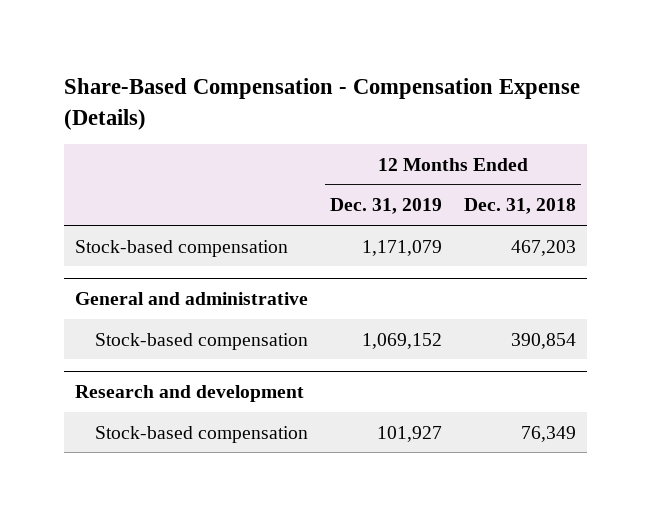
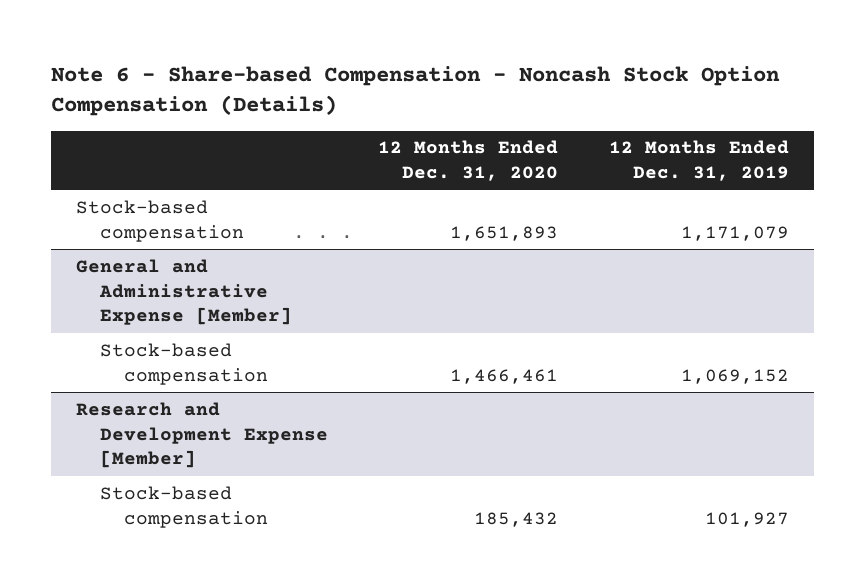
[63,78,580,130] Share-Based Compensation - Compensation Expense (Details) -> [50,65,780,117] Note 6 - Share-based Compensation - Noncash Stock Option Compensation (Details)
[463,198,576,215] Dec. 31, 2018 -> none
none -> [378,140,559,182] 12 Months Ended Dec. 31, 2020
[74,291,308,305] General and administrative -> [75,258,292,326] General and Administrative Expense [Member]
[74,384,304,402] Research and development -> [75,401,328,469] Research and Development Expense [Member]

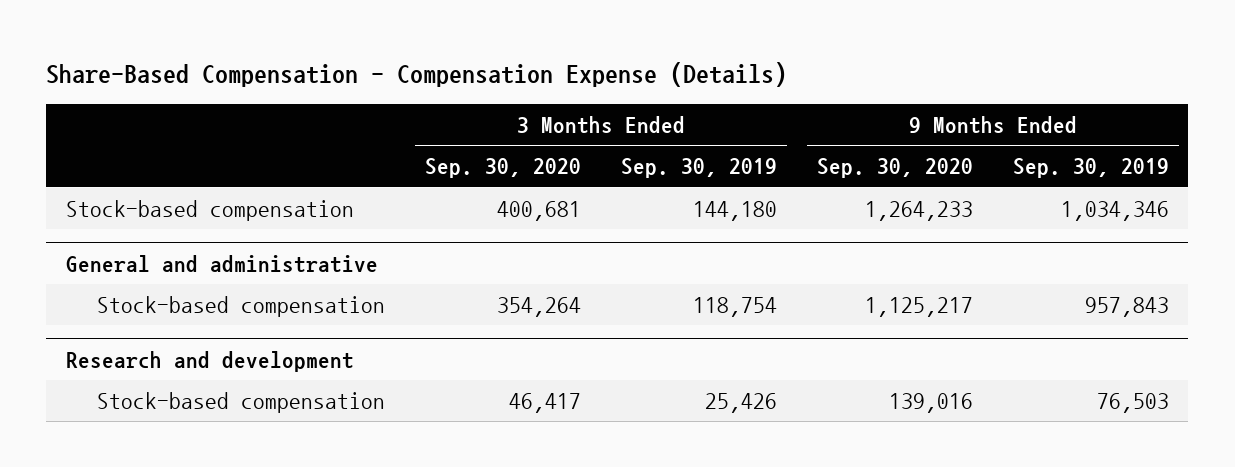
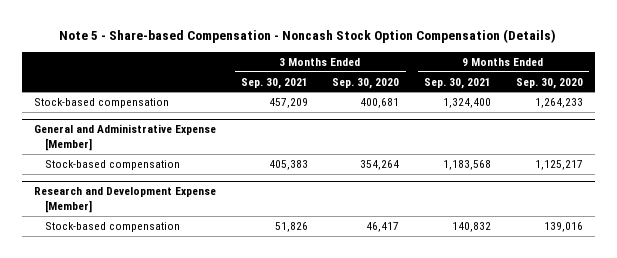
[46,61,788,87] Share-Based Compensation - Compensation Expense (Details) -> [59,28,557,43] Note 5 - Share-based Compensation - Noncash Stock Option Compensation (Details)
[620,158,777,179] Sep. 30, 2019 -> none
[1012,158,1169,179] Sep. 30, 2019 -> none
none -> [240,77,308,89] Sep. 30, 2021
none -> [424,77,492,89] Sep. 30, 2021
[66,254,379,273] General and administrative -> [34,124,217,152] General and Administrative Expense [Member]
[66,350,355,372] Research and development -> [34,187,217,214] Research and Development Expense [Member]

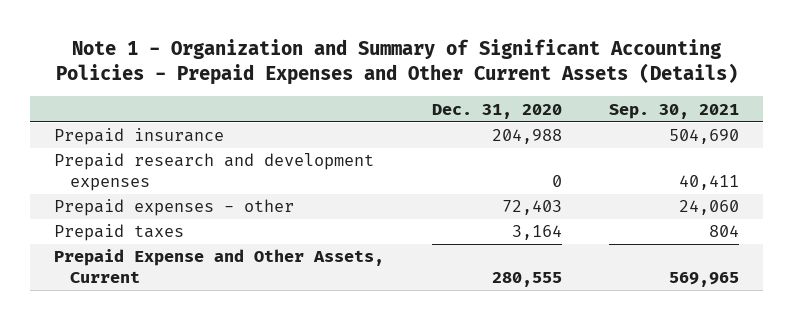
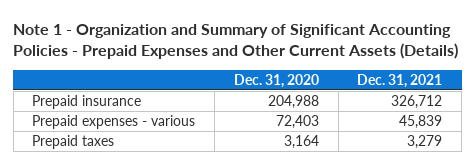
[609,103,740,119] Sep. 30, 2021 -> none
none -> [357,73,443,88] Dec. 31, 2021
[53,153,374,192] Prepaid research and development expenses -> none
[53,199,294,217] Prepaid expenses - other -> [32,114,196,129] Prepaid expenses - various
[53,249,384,284] Prepaid Expense and Other Assets, Current -> none

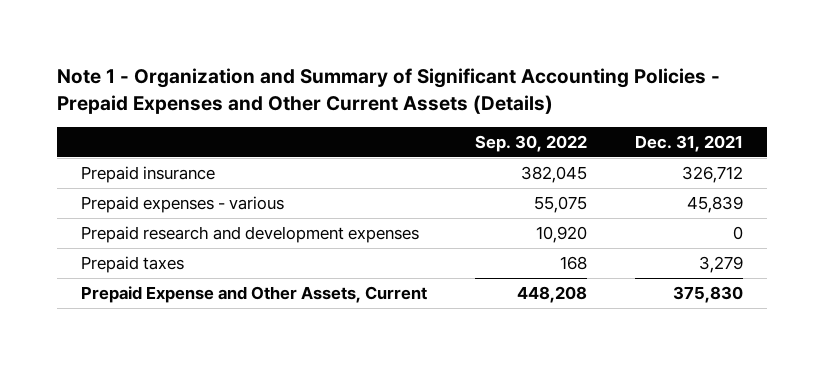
[233,73,319,88] Dec. 31, 2020 -> none
none -> [474,135,587,153] Sep. 30, 2022
none -> [80,225,419,243] Prepaid research and development expenses
none -> [80,285,427,303] Prepaid Expense and Other Assets, Current

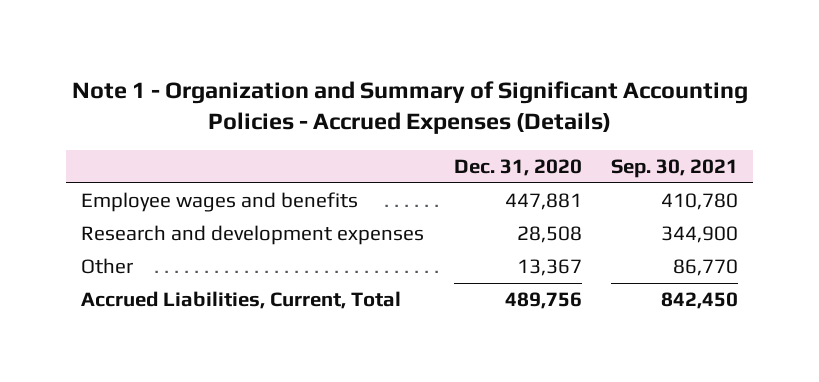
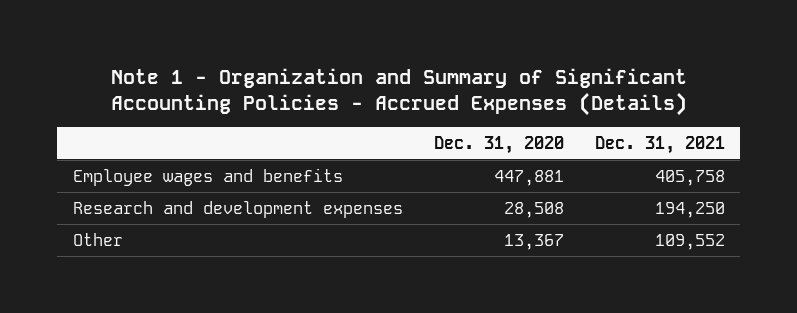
[610,158,738,178] Sep. 30, 2021 -> none
none -> [594,135,725,154] Dec. 31, 2021
[81,290,402,309] Accrued Liabilities, Current, Total -> none

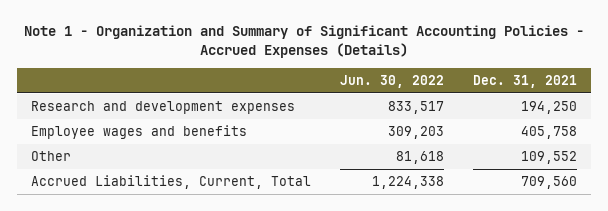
[433,135,564,154] Dec. 31, 2020 -> none
none -> [340,74,445,88] Jun. 30, 2022
[72,167,343,186] Employee wages and benefits -> [31,125,248,140] Employee wages and benefits
none -> [31,175,312,190] Accrued Liabilities, Current, Total

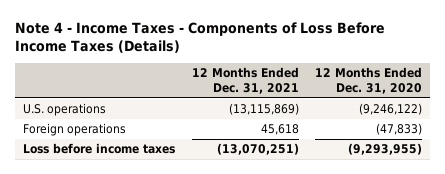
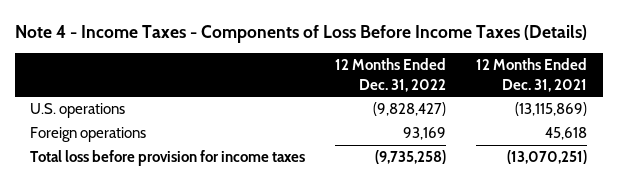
[314,66,422,94] 12 Months Ended Dec. 31, 2020 -> none
none -> [335,58,447,92] 12 Months Ended Dec. 31, 2022
[23,143,176,155] Loss before income taxes -> [29,150,305,167] Total loss before provision for income taxes

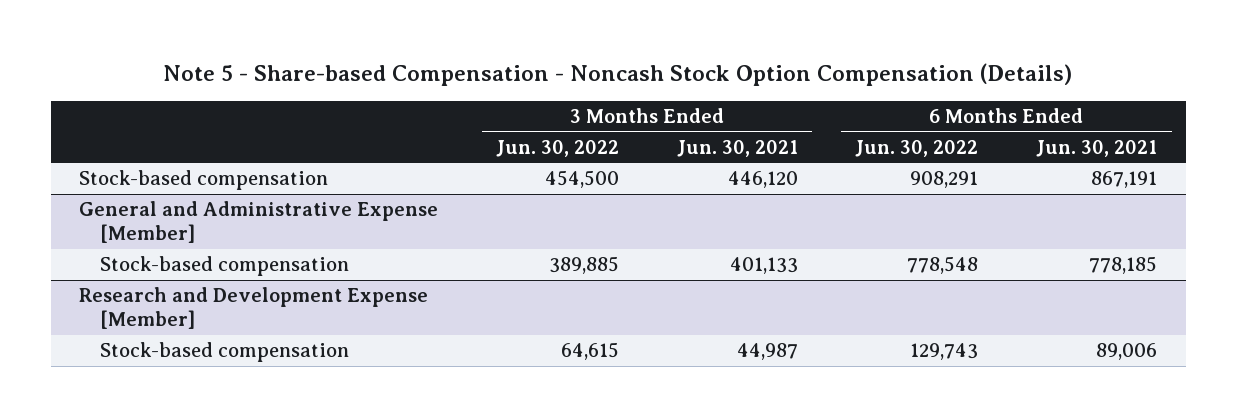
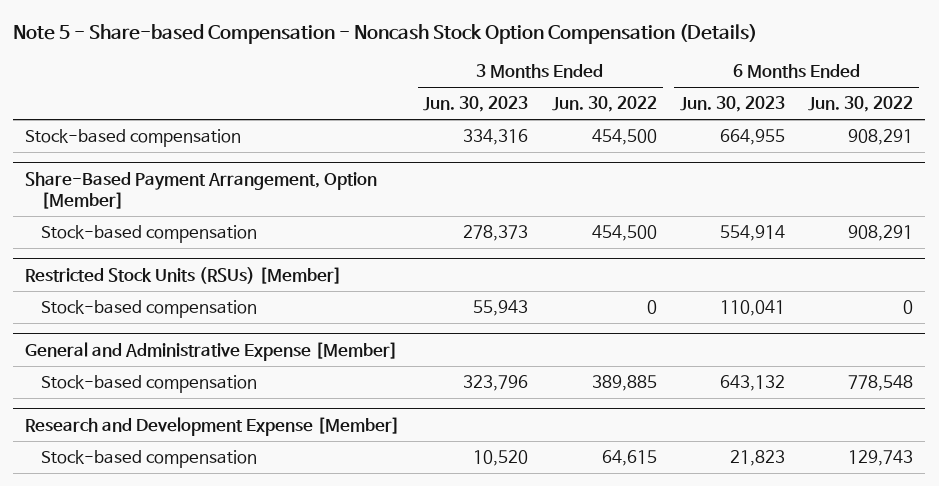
[676,139,798,157] Jun. 30, 2021 -> none
[1036,139,1158,157] Jun. 30, 2021 -> none
none -> [423,96,529,113] Jun. 30, 2023
none -> [680,96,786,113] Jun. 30, 2023
none -> [25,171,378,209] Share-Based Payment Arrangement, Option [Member]
none -> [41,224,258,243] Stock-based compensation
none -> [25,266,343,284] Restricted Stock Units (RSUs) [Member]
none -> [41,299,258,318] Stock-based compensation

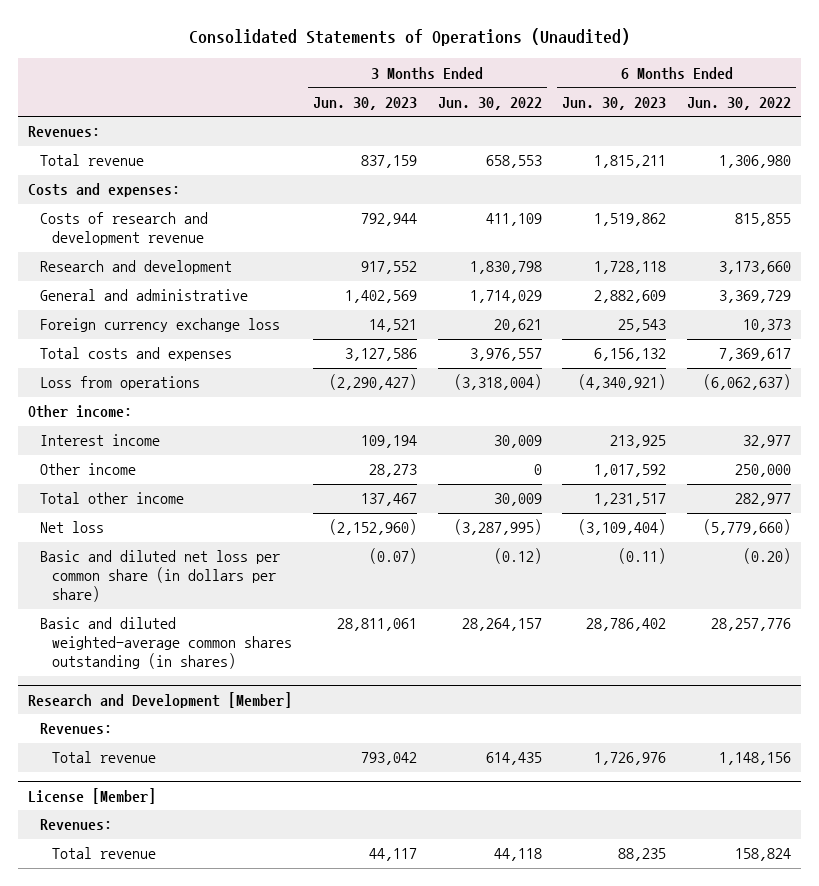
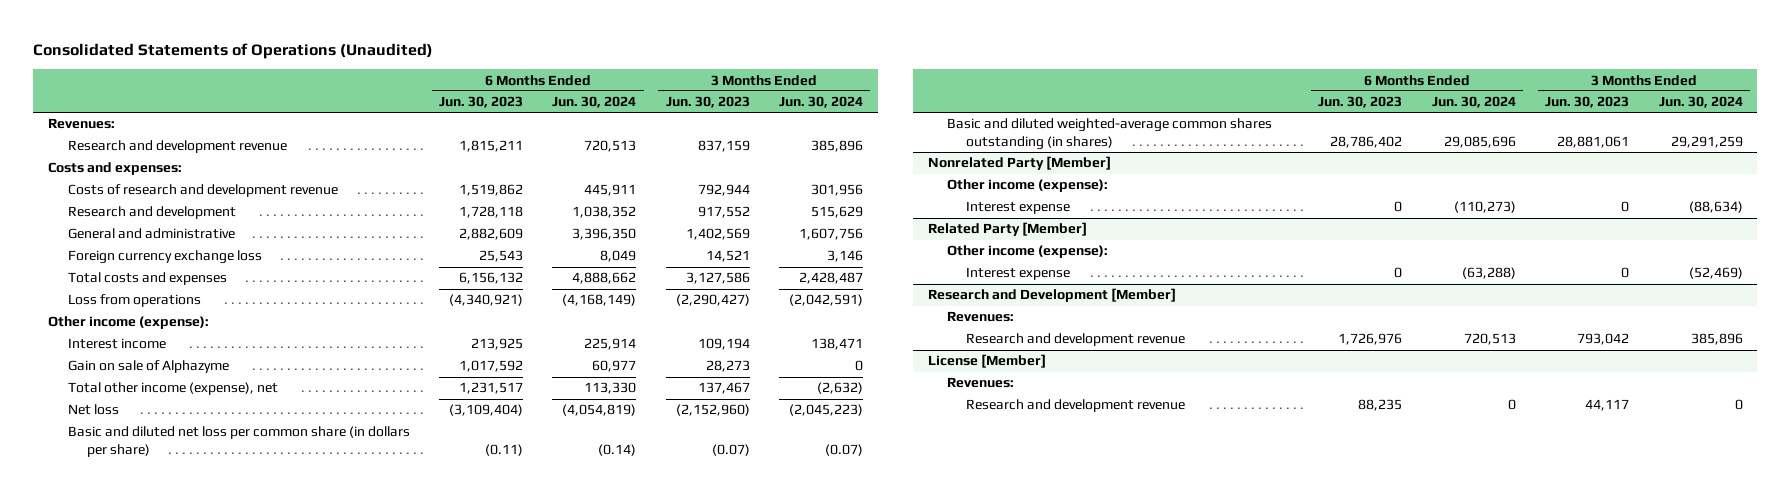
[437,96,542,110] Jun. 30, 2022 -> none
[686,96,791,110] Jun. 30, 2022 -> none
none -> [552,96,637,109] Jun. 30, 2024
none -> [779,96,864,109] Jun. 30, 2024
[40,154,145,167] Total revenue -> [67,140,287,154] Research and development revenue
[28,405,133,419] Other income: -> [48,316,210,330] Other income (expense):
[40,463,137,476] Other income -> [67,360,229,374] Gain on sale of Alphazyme
[40,492,185,505] Total other income -> [67,382,278,396] Total other income (expense), net
[337,618,418,632] 28,811,061 -> [1557,136,1630,149] 28,881,061
none -> [927,156,1111,171] Nonrelated Party [Member]
none -> [946,179,1108,193] Other income (expense):
none -> [966,201,1071,215] Interest expense
none -> [927,222,1087,237] Related Party [Member]
none -> [946,245,1108,259] Other income (expense):
none -> [966,267,1071,281] Interest expense
[52,751,157,764] Total revenue -> [966,333,1186,347] Research and development revenue
[52,847,157,860] Total revenue -> [966,399,1186,413] Research and development revenue

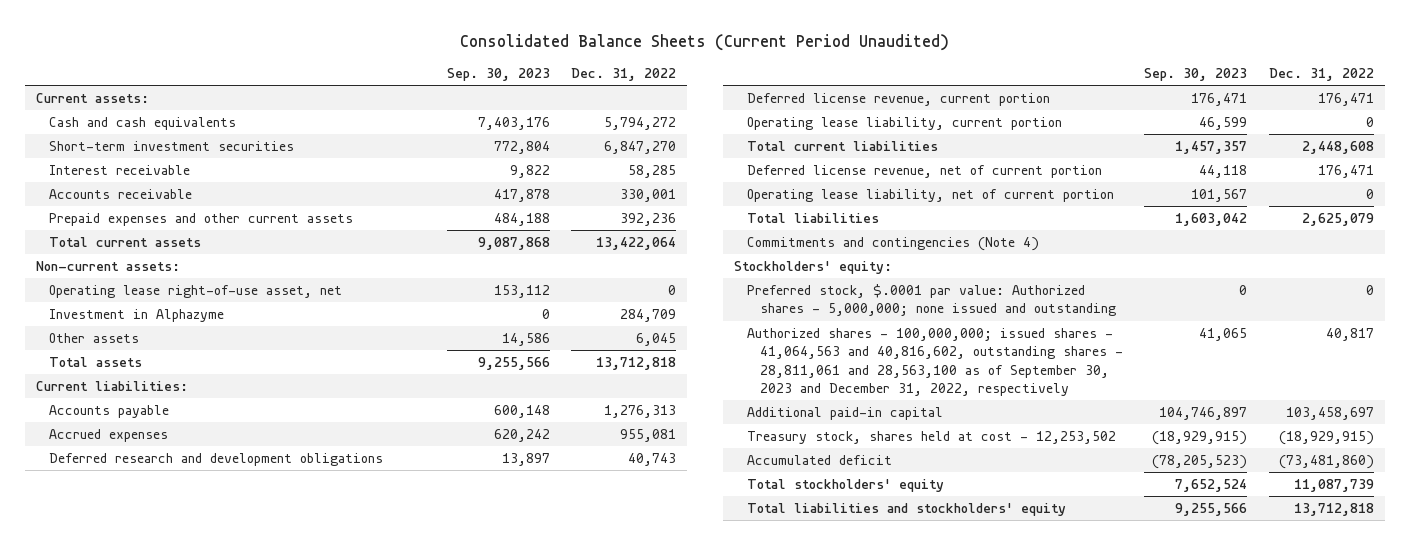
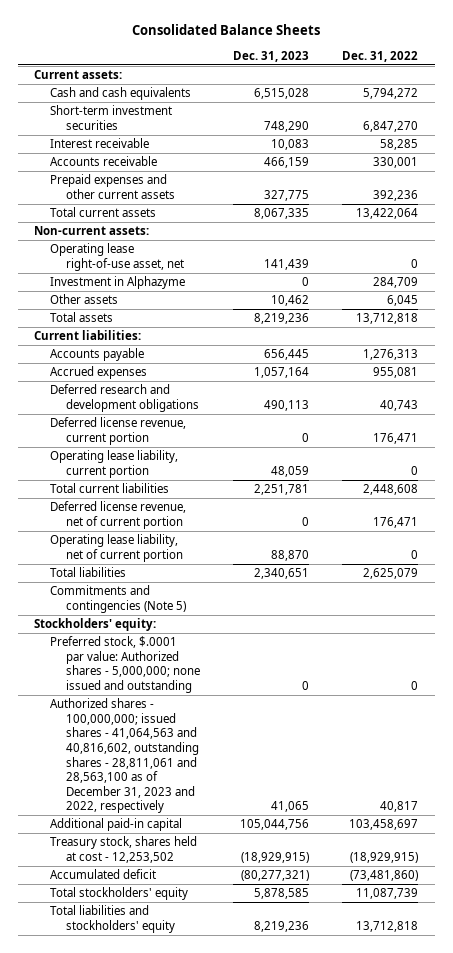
[459,33,949,51] Consolidated Balance Sheets (Current Period Unaudited) -> [132,24,321,36] Consolidated Balance Sheets
[446,68,550,82] Sep. 30, 2023 -> none
none -> [233,50,310,62] Dec. 31, 2023
[746,237,1039,252] Commitments and contingencies (Note 4) -> [50,585,187,613] Commitments and contingencies (Note 5)
[746,328,1123,396] Authorized shares - 100,000,000; issued shares - 41,064,563 and 40,816,602, outstanding shares - 28,811,061 and 28,563,100 as of September 30, 2023 and December 31, 2022, respectively -> [50,698,200,814] Authorized shares - 100,000,000; issued shares - 41,064,563 and 40,816,602, outstanding shares - 28,811,061 and 28,563,100 as of December 31, 2023 and 2022, respectively

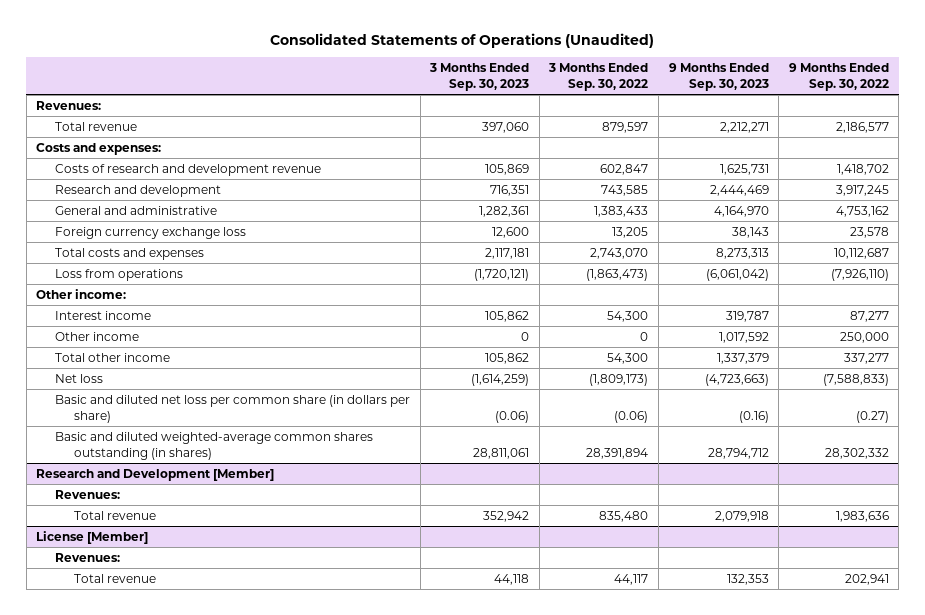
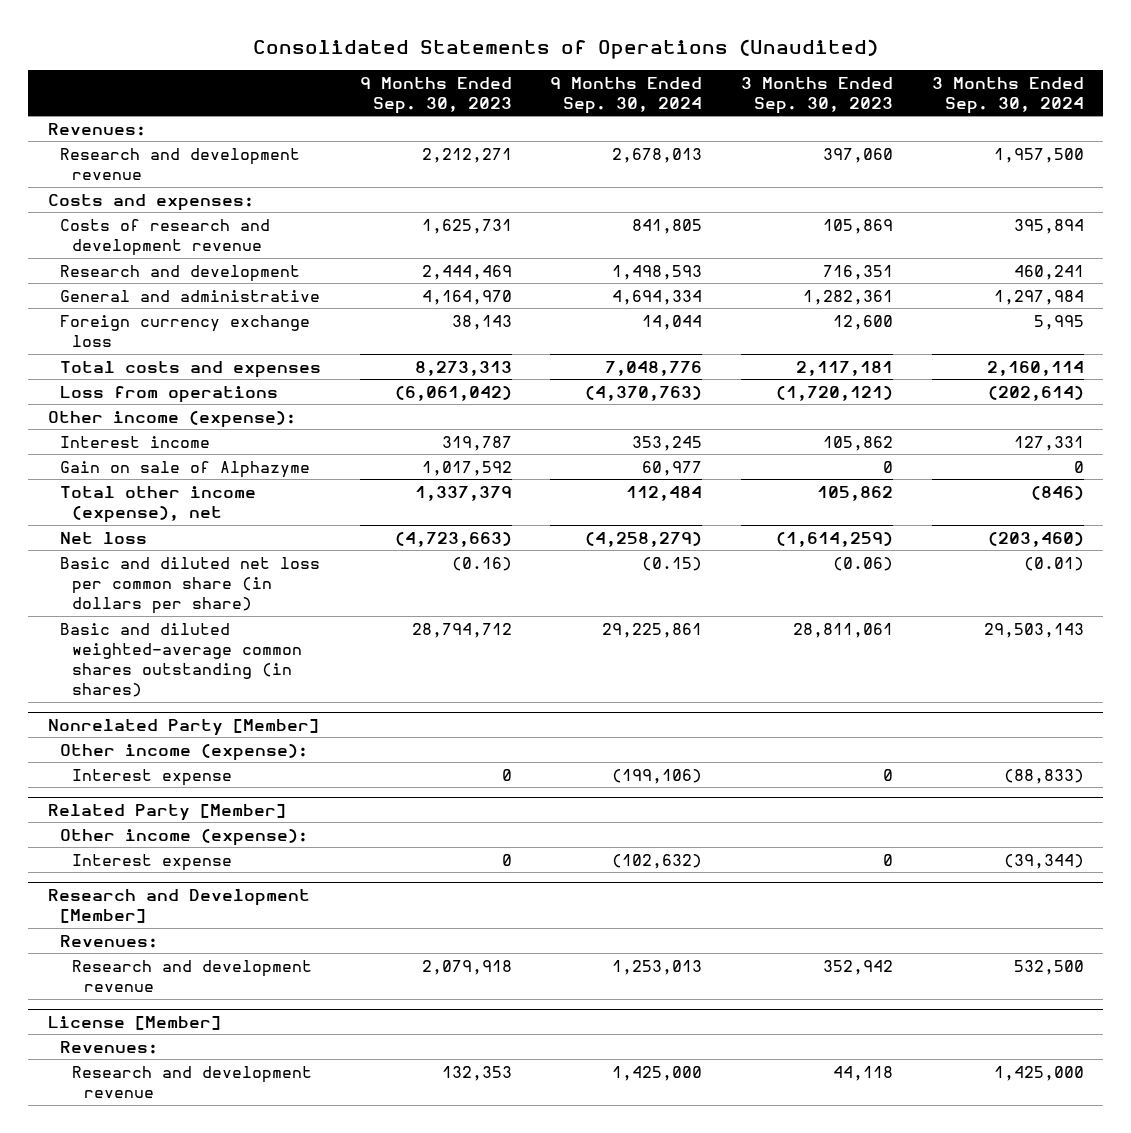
[548,63,649,91] 3 Months Ended Sep. 30, 2022 -> none
[788,63,889,91] 9 Months Ended Sep. 30, 2022 -> none
none -> [550,76,703,114] 9 Months Ended Sep. 30, 2024
none -> [931,76,1084,114] 3 Months Ended Sep. 30, 2024
[55,121,138,131] Total revenue -> [59,147,300,180] Research and development revenue
[36,288,127,299] Other income: -> [47,410,296,428] Other income (expense):
[55,331,140,341] Other income -> [59,460,310,478] Gain on sale of Alphazyme
[55,352,171,362] Total other income -> [59,485,256,523] Total other income (expense), net
none -> [47,718,319,736] Nonrelated Party [Member]
none -> [59,743,308,761] Other income (expense):
none -> [72,768,233,786] Interest expense
none -> [47,803,286,821] Related Party [Member]
none -> [59,828,308,846] Other income (expense):
none -> [72,853,233,871] Interest expense
[74,510,157,520] Total revenue -> [72,959,313,992] Research and development revenue
[74,573,157,583] Total revenue -> [72,1065,313,1098] Research and development revenue

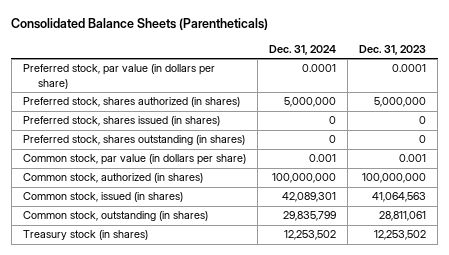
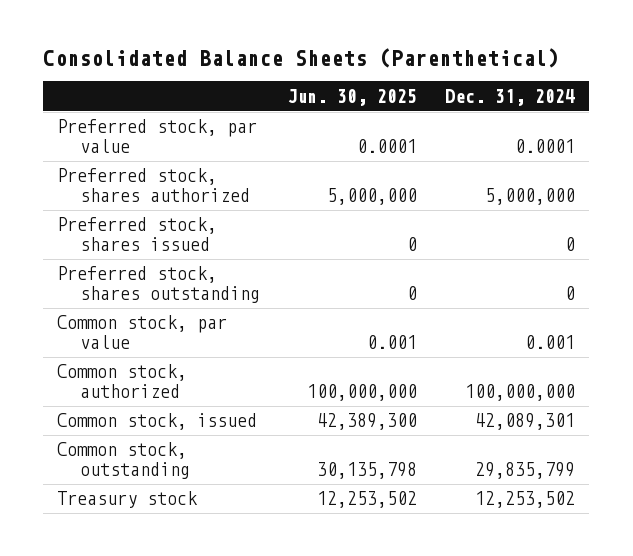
[11,18,269,31] Consolidated Balance Sheets (Parentheticals) -> [43,48,560,69] Consolidated Balance Sheets (Parenthetical)
[359,44,427,55] Dec. 31, 2023 -> none
none -> [287,88,418,106] Jun. 30, 2025
[22,64,215,89] Preferred stock, par value (in dollars per share) -> [57,119,258,153] Preferred stock, par value
[22,97,240,108] Preferred stock, shares authorized (in shares) -> [57,168,250,202] Preferred stock, shares authorized
[22,116,220,127] Preferred stock, shares issued (in shares) -> [57,217,218,251] Preferred stock, shares issued
[22,135,245,146] Preferred stock, shares outstanding (in shares) -> [57,266,260,303] Preferred stock, shares outstanding
[22,154,246,166] Common stock, par value (in dollars per share) -> [57,315,228,349] Common stock, par value
[22,173,203,184] Common stock, authorized (in shares) -> [57,364,188,398] Common stock, authorized
[22,192,183,203] Common stock, issued (in shares) -> [57,413,258,431] Common stock, issued
[22,211,208,222] Common stock, outstanding (in shares) -> [57,442,190,479] Common stock, outstanding
[22,230,148,241] Treasury stock (in shares) -> [57,491,199,509] Treasury stock

